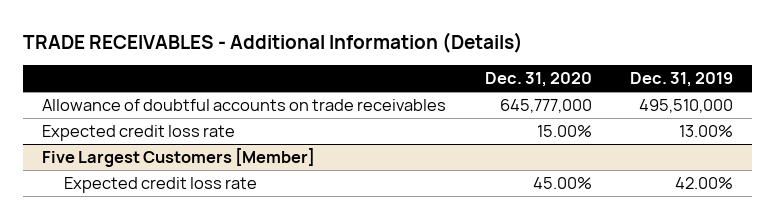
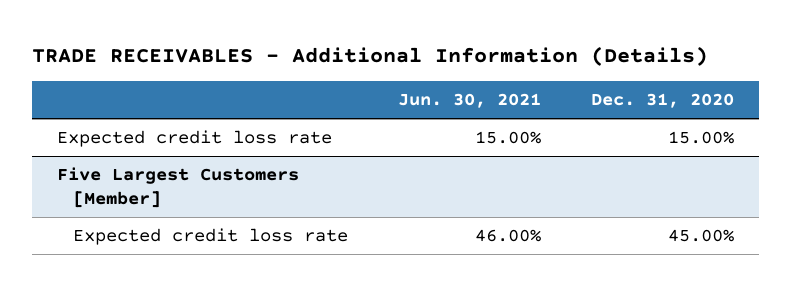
[630,72,734,88] Dec. 31, 2019 -> none
none -> [397,93,541,109] Jun. 30, 2021
[42,98,447,111] Allowance of doubtful accounts on trade receivables -> none

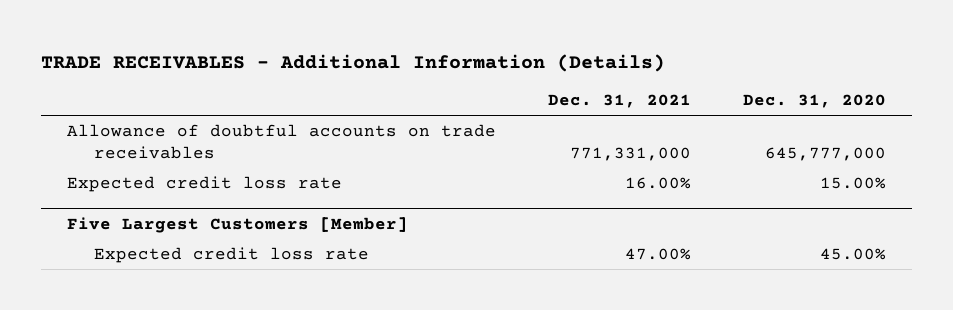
[397,93,541,109] Jun. 30, 2021 -> none
none -> [548,94,692,109] Dec. 31, 2021
none -> [66,124,496,159] Allowance of doubtful accounts on trade receivables

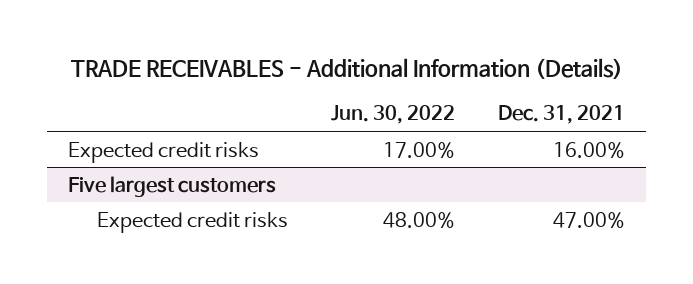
[743,94,887,109] Dec. 31, 2020 -> none
none -> [331,105,456,125] Jun. 30, 2022
[66,124,496,159] Allowance of doubtful accounts on trade receivables -> none
[66,176,342,193] Expected credit loss rate -> [67,141,259,163] Expected credit risks
[66,216,408,233] Five Largest Customers [Member] -> [67,175,276,197] Five largest customers
[93,247,369,264] Expected credit loss rate -> [97,211,289,233] Expected credit risks

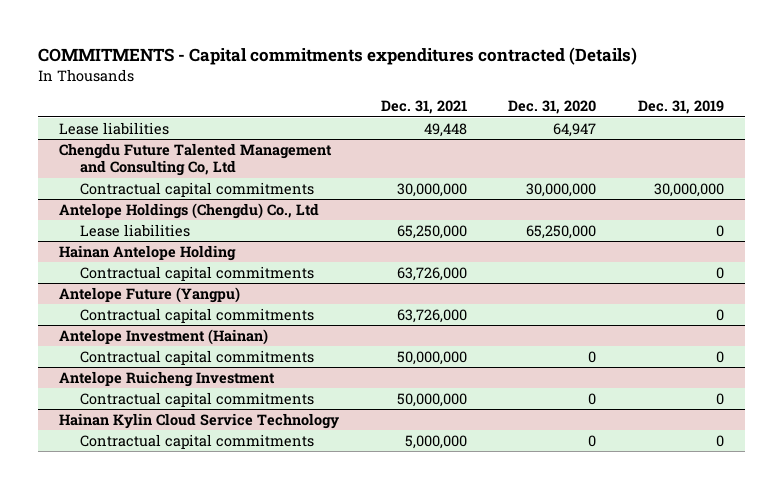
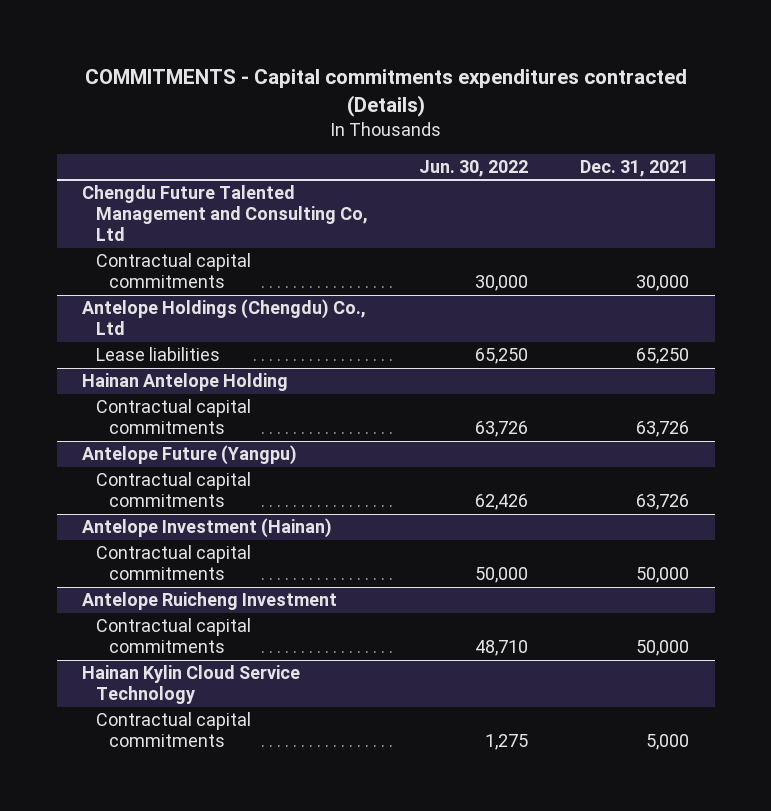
[508,100,597,115] Dec. 31, 2020 -> none
[638,100,725,115] Dec. 31, 2019 -> none
none -> [419,159,529,177] Jun. 30, 2022
[58,121,169,135] Lease liabilities -> none
[396,182,467,197] 30,000,000 -> [635,275,689,292] 30,000
[396,224,467,239] 65,250,000 -> [635,348,689,365] 65,250
[396,266,467,281] 63,726,000 -> [635,421,689,438] 63,726
[396,308,467,323] 63,726,000 -> [635,494,689,511] 63,726
[396,350,467,365] 50,000,000 -> [635,567,689,584] 50,000
[396,392,467,407] 50,000,000 -> [635,640,689,657] 50,000
[404,434,467,449] 5,000,000 -> [645,734,689,751] 5,000

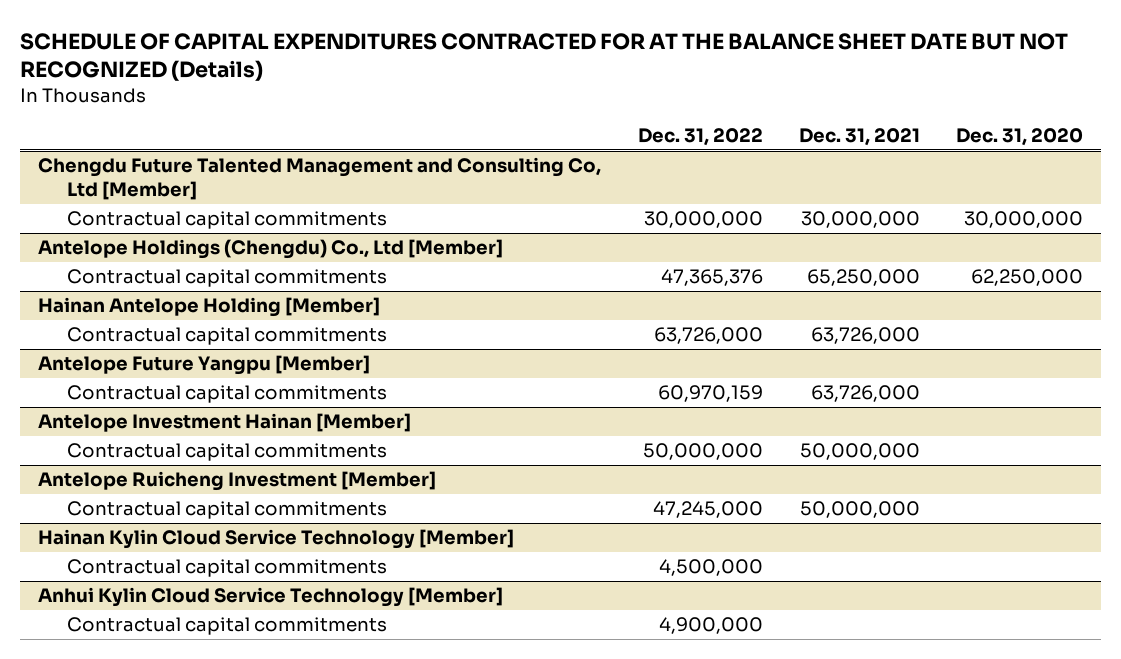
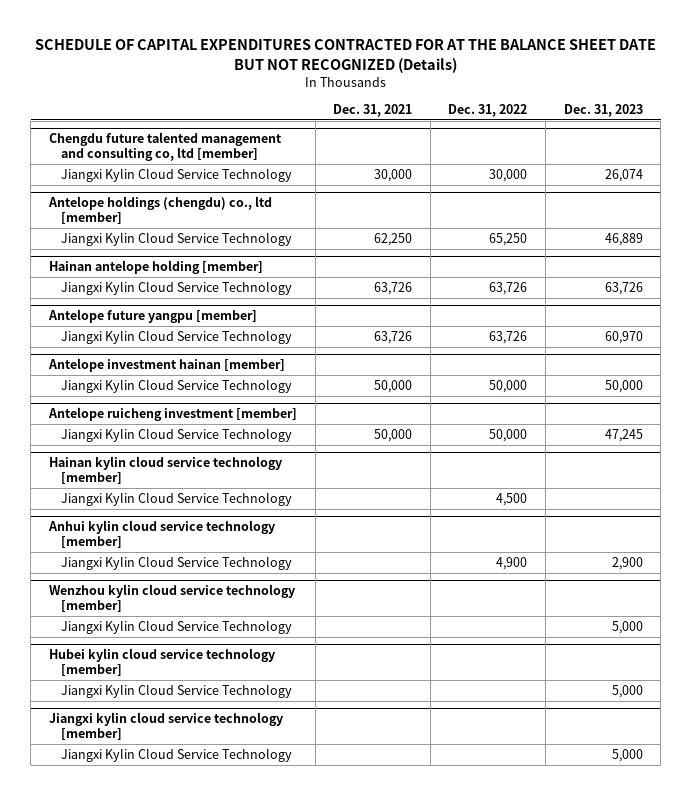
[955,127,1083,146] Dec. 31, 2020 -> none
none -> [563,103,643,117] Dec. 31, 2023
[67,211,388,230] Contractual capital commitments -> none
[67,269,388,288] Contractual capital commitments -> none
[67,327,388,346] Contractual capital commitments -> none
[67,385,388,404] Contractual capital commitments -> none
[67,443,388,462] Contractual capital commitments -> none
[67,501,388,520] Contractual capital commitments -> none
[67,559,388,578] Contractual capital commitments -> none
[67,617,388,636] Contractual capital commitments -> none
[38,157,602,200] Chengdu Future Talented Management and Consulting Co, Ltd [Member] -> [49,132,283,162] Chengdu future talented management and consulting co, ltd [member]
none -> [61,167,293,182] Jiangxi Kylin Cloud Service Technology
[38,239,504,260] Antelope Holdings (Chengdu) Co., Ltd [Member] -> [48,196,273,225] Antelope holdings (chengdu) co., ltd [member]
none -> [61,231,293,246] Jiangxi Kylin Cloud Service Technology
[38,297,381,318] Hainan Antelope Holding [Member] -> [49,260,264,275] Hainan antelope holding [member]
none -> [61,280,293,295] Jiangxi Kylin Cloud Service Technology
[38,355,371,376] Antelope Future Yangpu [Member] -> [48,309,258,324] Antelope future yangpu [member]
none -> [61,329,293,344] Jiangxi Kylin Cloud Service Technology
[38,413,412,433] Antelope Investment Hainan [Member] -> [48,358,286,373] Antelope investment hainan [member]
none -> [61,378,293,393] Jiangxi Kylin Cloud Service Technology
[38,471,437,492] Antelope Ruicheng Investment [Member] -> [48,407,298,422] Antelope ruicheng investment [member]
none -> [61,427,293,442] Jiangxi Kylin Cloud Service Technology
[38,529,515,550] Hainan Kylin Cloud Service Technology [Member] -> [49,456,283,485] Hainan kylin cloud service technology [member]
none -> [61,491,293,506] Jiangxi Kylin Cloud Service Technology
[38,587,504,608] Anhui Kylin Cloud Service Technology [Member] -> [48,520,276,549] Anhui kylin cloud service technology [member]
none -> [61,555,293,570] Jiangxi Kylin Cloud Service Technology
none -> [49,584,296,613] Wenzhou kylin cloud service technology [member]
none -> [61,619,293,634] Jiangxi Kylin Cloud Service Technology
none -> [49,648,276,677] Hubei kylin cloud service technology [member]
none -> [61,683,293,698] Jiangxi Kylin Cloud Service Technology
none -> [49,712,284,741] Jiangxi kylin cloud service technology [member]
none -> [61,747,293,762] Jiangxi Kylin Cloud Service Technology

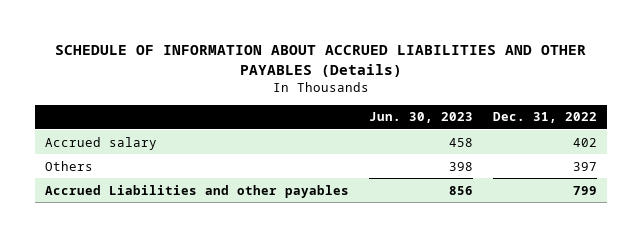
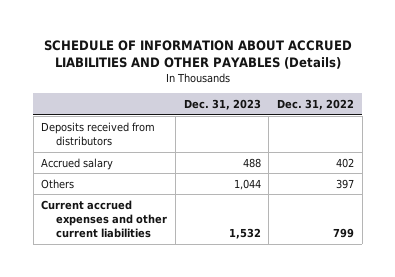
[369,112,474,124] Jun. 30, 2023 -> none
none -> [183,99,261,111] Dec. 31, 2023
none -> [41,121,156,147] Deposits received from distributors
[45,184,350,198] Accrued Liabilities and other payables -> [41,199,168,239] Current accrued expenses and other current liabilities

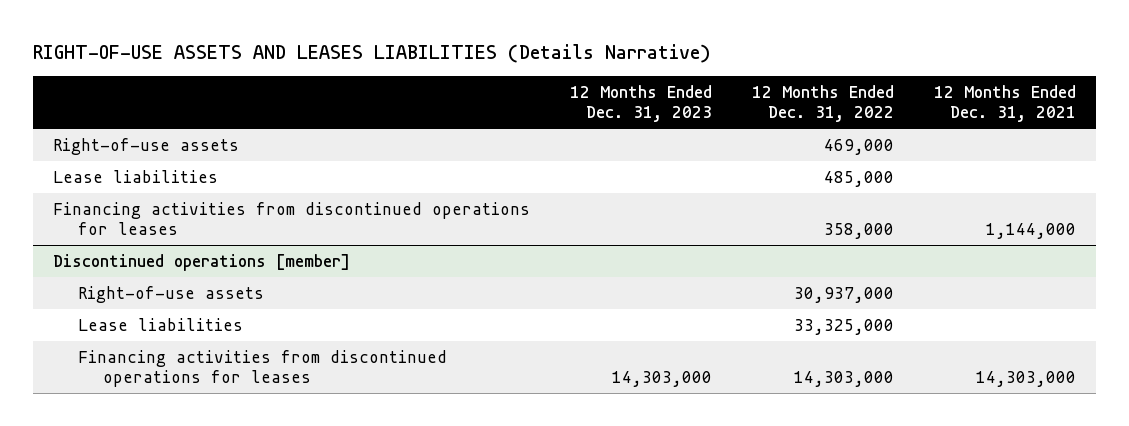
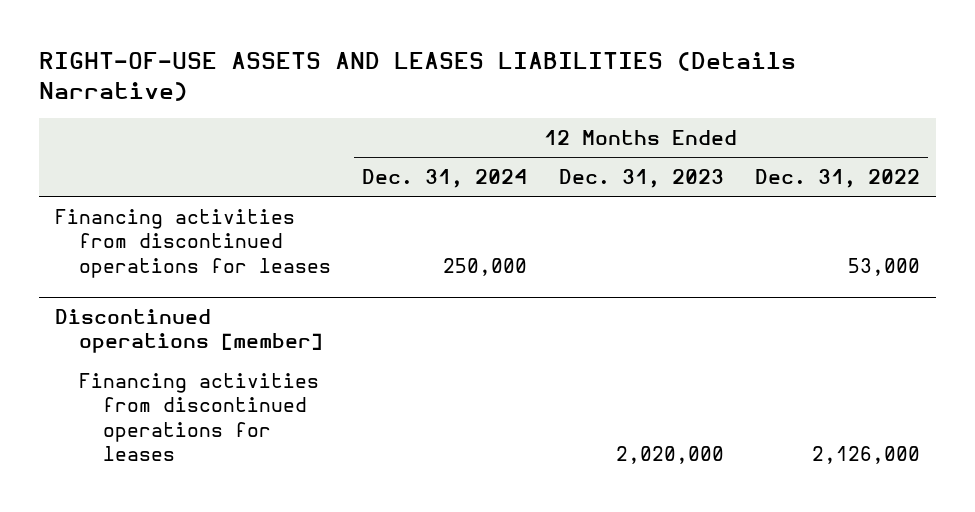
[934,84,1077,123] 12 Months Ended Dec. 31, 2021 -> none
none -> [362,168,528,188] Dec. 31, 2024
[52,137,239,155] Right-of-use assets -> none
[52,169,218,183] Lease liabilities -> none
[824,222,895,239] 358,000 -> [847,257,920,276] 53,000
[78,285,265,303] Right-of-use assets -> none
[78,317,244,331] Lease liabilities -> none
[611,370,712,387] 14,303,000 -> [615,446,724,465] 2,020,000
[794,370,895,387] 14,303,000 -> [811,446,920,465] 2,126,000

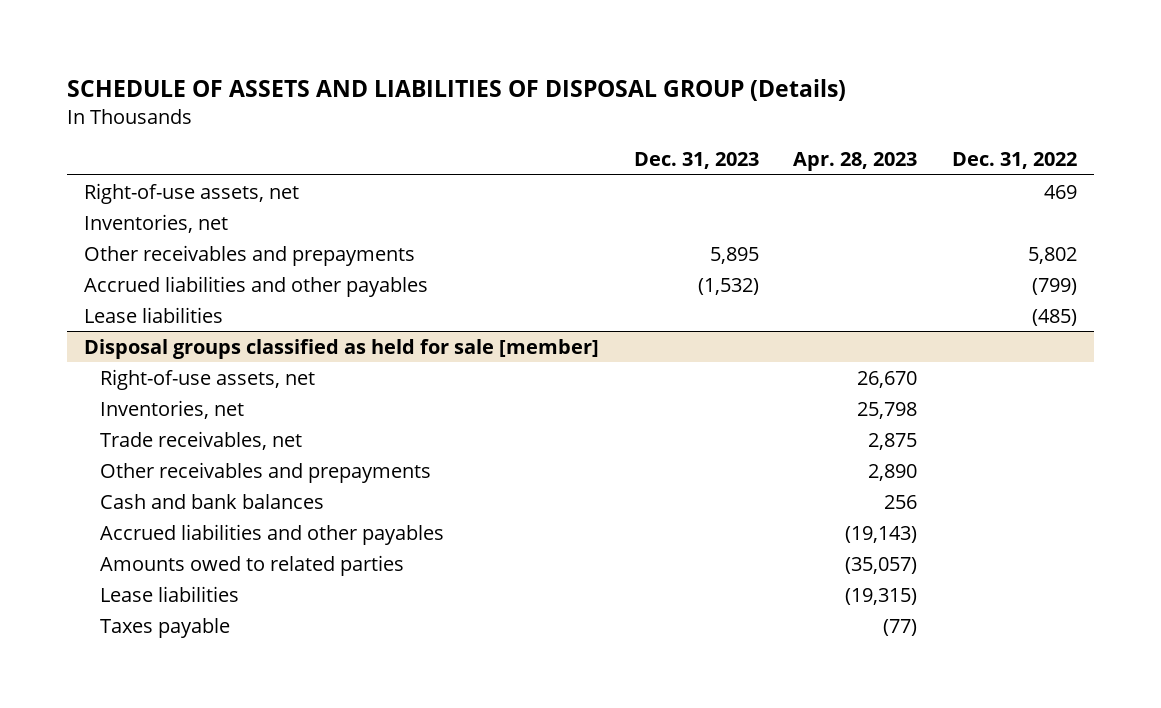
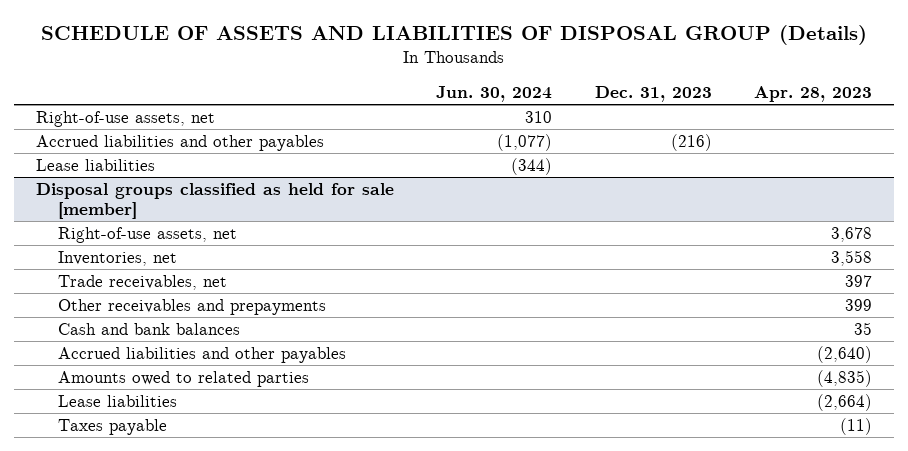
[951,151,1077,169] Dec. 31, 2022 -> none
none -> [436,85,553,102] Jun. 30, 2024
[83,213,228,233] Inventories, net -> none
[83,244,415,266] Other receivables and prepayments -> none
[697,277,759,295] (1,532) -> [670,134,712,152] (216)
[857,370,918,388] 26,670 -> [831,227,873,243] 3,678
[857,401,918,419] 25,798 -> [831,250,873,267] 3,558
[868,432,918,450] 2,875 -> [845,275,873,288] 397
[868,463,918,481] 2,890 -> [845,299,873,312] 399
[884,494,918,509] 256 -> [854,322,873,336] 35
[845,525,918,543] (19,143) -> [817,346,873,364] (2,640)
[845,556,918,574] (35,057) -> [817,370,873,388] (4,835)
[845,587,918,605] (19,315) -> [817,394,873,412] (2,664)
[883,618,918,636] (77) -> [840,418,873,436] (11)

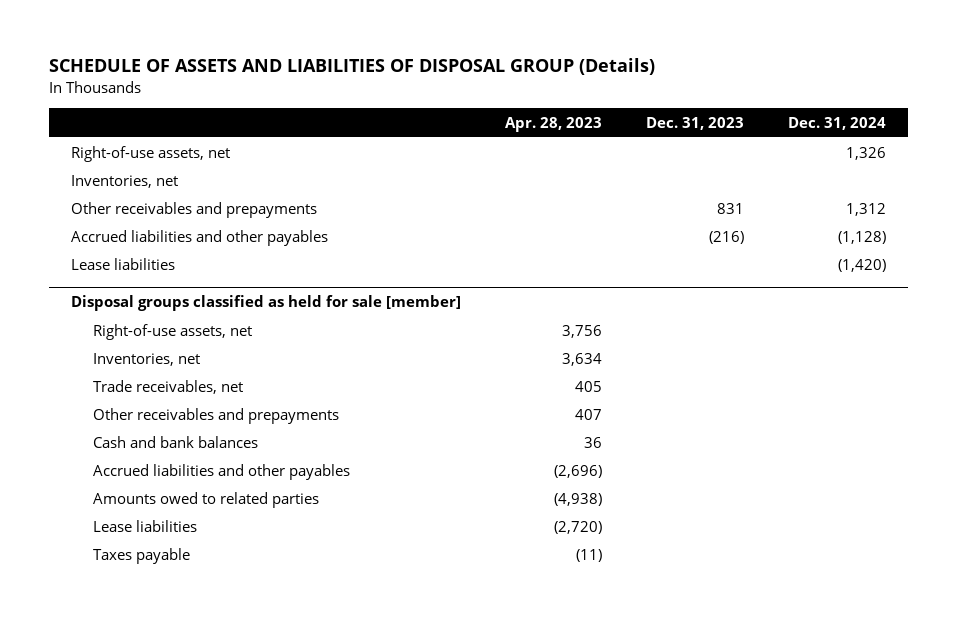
[436,85,553,102] Jun. 30, 2024 -> none
none -> [788,116,887,130] Dec. 31, 2024
none -> [70,174,178,188] Inventories, net
none -> [70,201,317,218] Other receivables and prepayments
[831,227,873,243] 3,678 -> [561,324,602,338] 3,756
[831,250,873,267] 3,558 -> [561,352,602,366] 3,634
[845,275,873,288] 397 -> [574,380,602,392] 405
[845,299,873,312] 399 -> [574,408,602,420] 407
[854,322,873,336] 35 -> [583,436,602,448] 36
[817,346,873,364] (2,640) -> [553,464,602,478] (2,696)
[817,370,873,388] (4,835) -> [553,492,602,506] (4,938)
[817,394,873,412] (2,664) -> [553,520,602,534] (2,720)

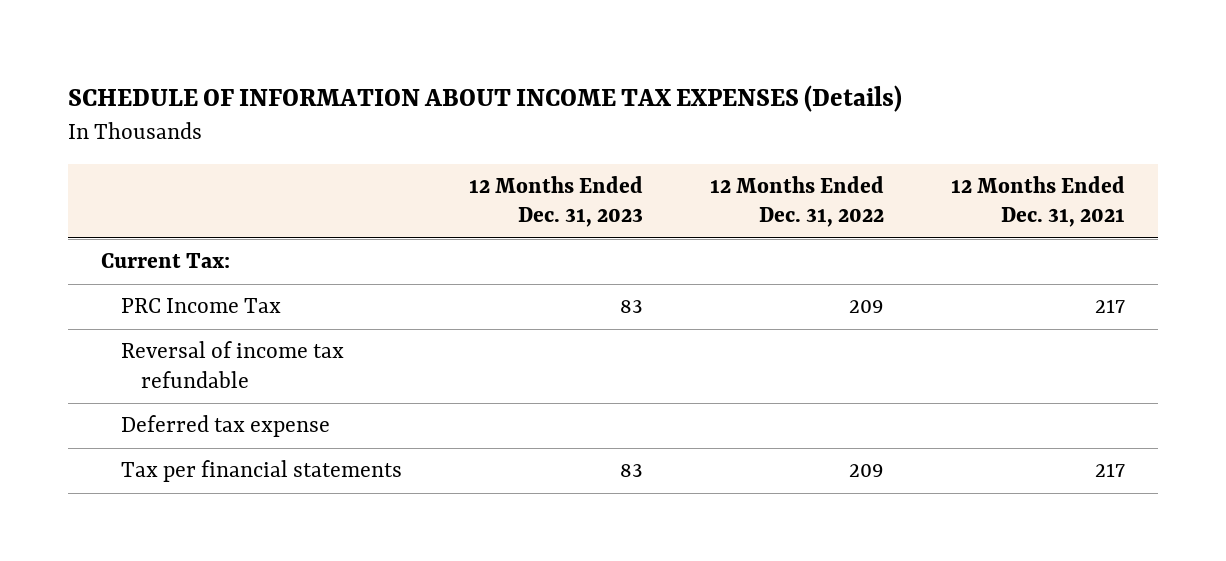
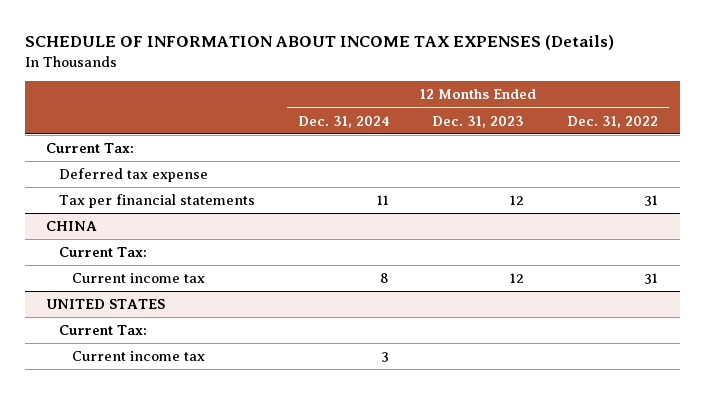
[950,176,1125,228] 12 Months Ended Dec. 31, 2021 -> none
none -> [298,115,390,128] Dec. 31, 2024
[121,298,282,314] PRC Income Tax -> none
[121,341,345,388] Reversal of income tax refundable -> none
[620,464,644,478] 83 -> [510,195,525,206] 12
[848,464,884,478] 209 -> [644,195,659,207] 31
none -> [46,221,98,232] CHINA
none -> [59,247,148,258] Current Tax:
none -> [71,273,205,284] Current income tax
none -> [46,299,166,310] UNITED STATES
none -> [59,325,148,336] Current Tax:
none -> [71,351,205,362] Current income tax

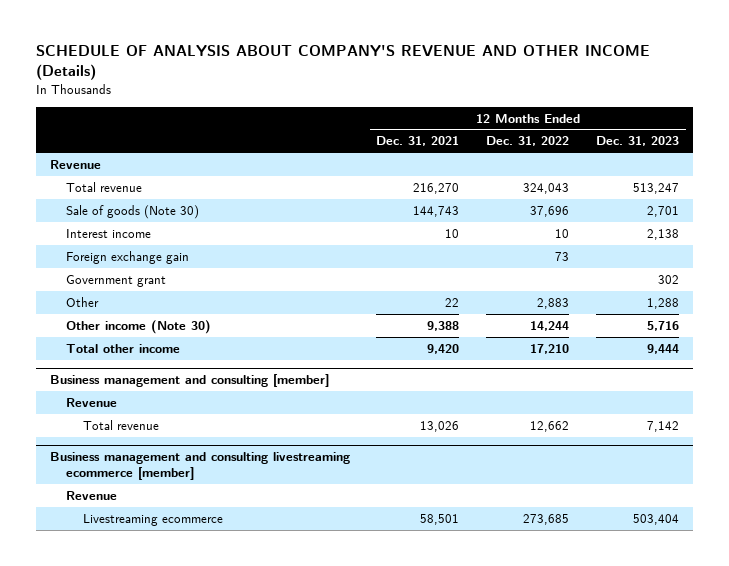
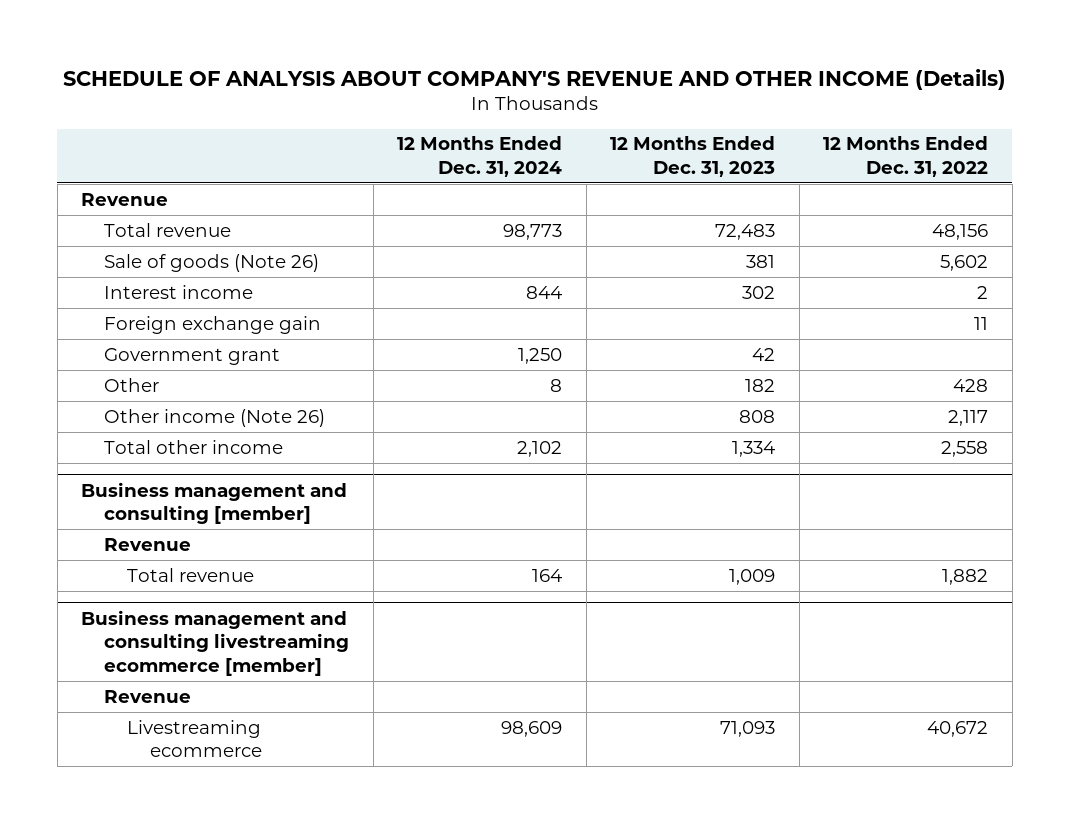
[376,136,460,147] Dec. 31, 2021 -> none
none -> [397,136,563,178] 12 Months Ended Dec. 31, 2024
[523,182,570,194] 324,043 -> [932,223,989,240] 48,156
[633,182,680,194] 513,247 -> [715,223,776,240] 72,483
[66,204,200,219] Sale of goods (Note 30) -> [104,253,320,272] Sale of goods (Note 26)
[530,205,570,217] 37,696 -> [940,254,989,271] 5,602
[647,205,680,217] 2,701 -> [746,254,776,268] 381
[555,228,570,238] 10 -> [977,285,989,299] 2
[647,228,680,240] 2,138 -> [742,285,776,299] 302
[555,251,570,261] 73 -> [974,316,989,330] 11
[658,274,680,284] 302 -> [752,347,776,361] 42
[537,297,570,309] 2,883 -> [953,378,989,392] 428
[647,297,680,309] 1,288 -> [745,378,776,392] 182
[66,319,212,334] Other income (Note 30) -> [104,408,326,427] Other income (Note 26)
[530,320,570,331] 14,244 -> [948,409,989,426] 2,117
[647,320,680,331] 5,716 -> [739,409,776,423] 808
[530,343,570,354] 17,210 -> [941,440,989,457] 2,558
[647,343,680,354] 9,444 -> [732,440,776,457] 1,334
[530,420,570,432] 12,662 -> [942,568,989,585] 1,882
[647,420,680,432] 7,142 -> [729,568,776,585] 1,009
[523,513,570,525] 273,685 -> [927,720,989,737] 40,672
[633,513,680,525] 503,404 -> [720,720,776,737] 71,093

